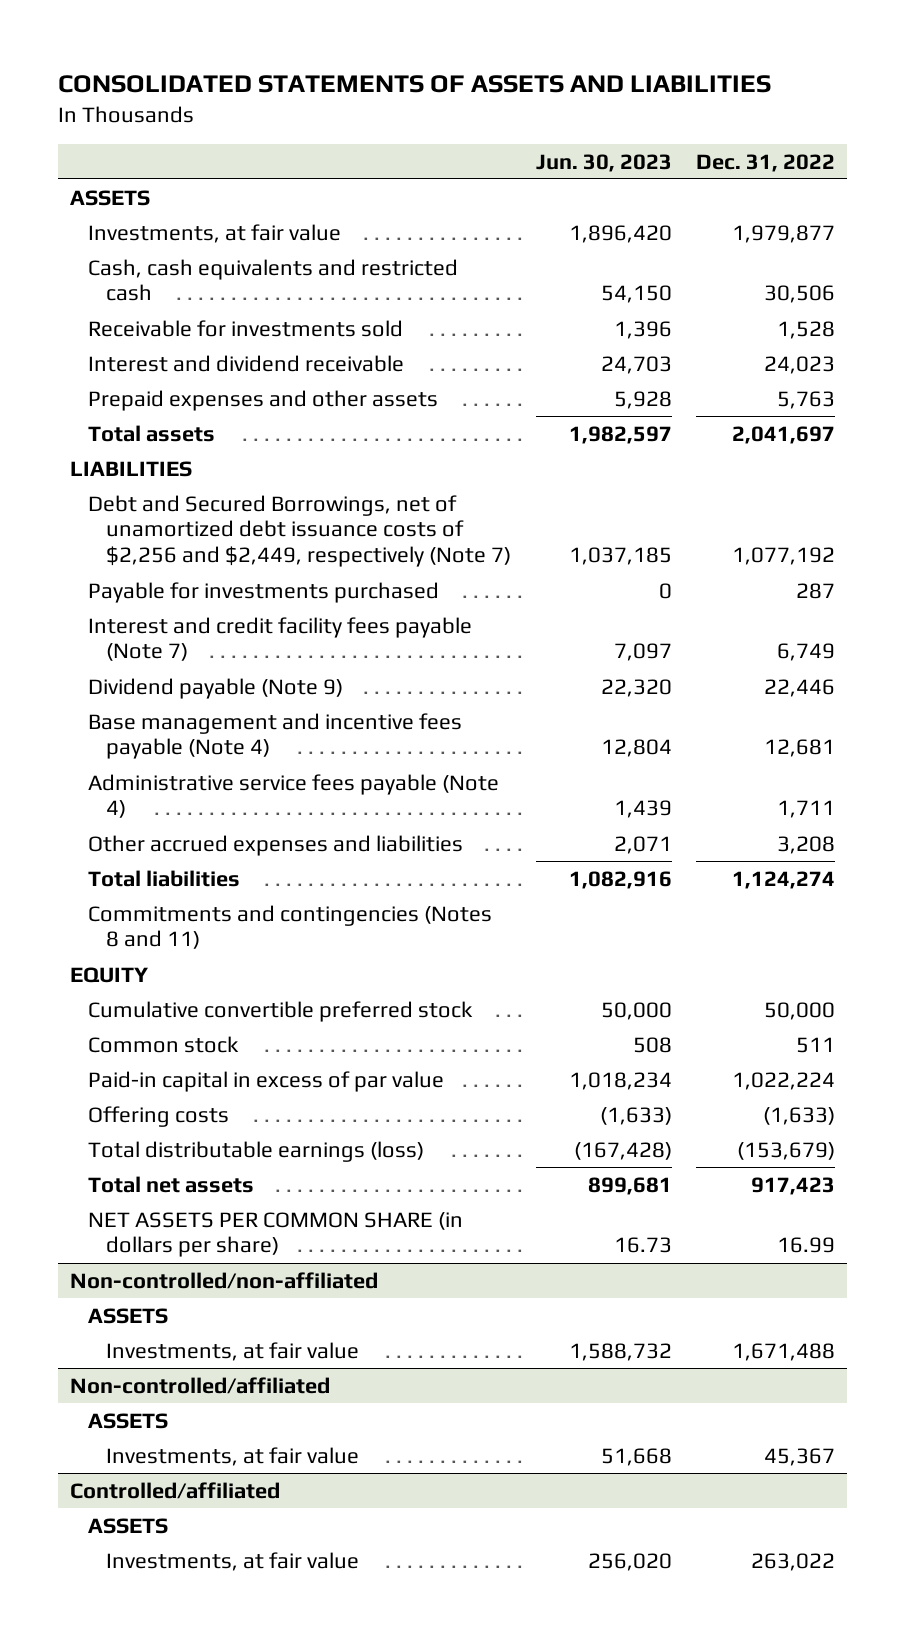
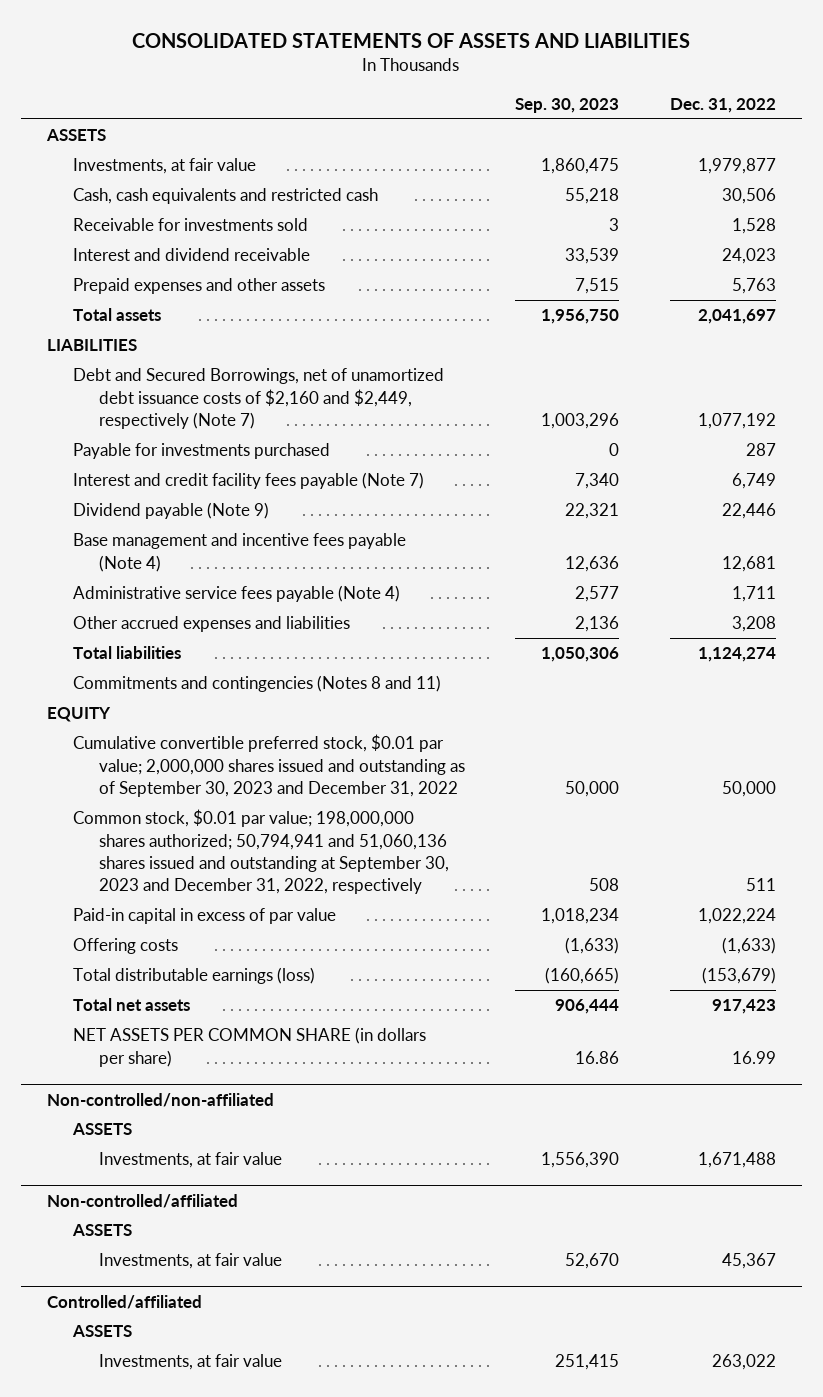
[535,153,672,172] Jun. 30, 2023 -> none
none -> [515,97,620,113] Sep. 30, 2023
[88,494,512,568] Debt and Secured Borrowings, net of unamortized debt issuance costs of $2,256 and $2,449, respectively (Note 7) -> [72,368,444,429] Debt and Secured Borrowings, net of unamortized debt issuance costs of $2,160 and $2,449, respectively (Note 7)
[88,1000,474,1022] Cumulative convertible preferred stock -> [72,734,465,797] Cumulative convertible preferred stock, $0.01 par value; 2,000,000 shares issued and outstanding as of September 30, 2023 and December 31, 2022
[88,1035,240,1053] Common stock -> [72,809,449,895] Common stock, $0.01 par value; 198,000,000 shares authorized; 50,794,941 and 51,060,136 shares issued and outstanding at September 30, 2023 and December 31, 2022, respectively

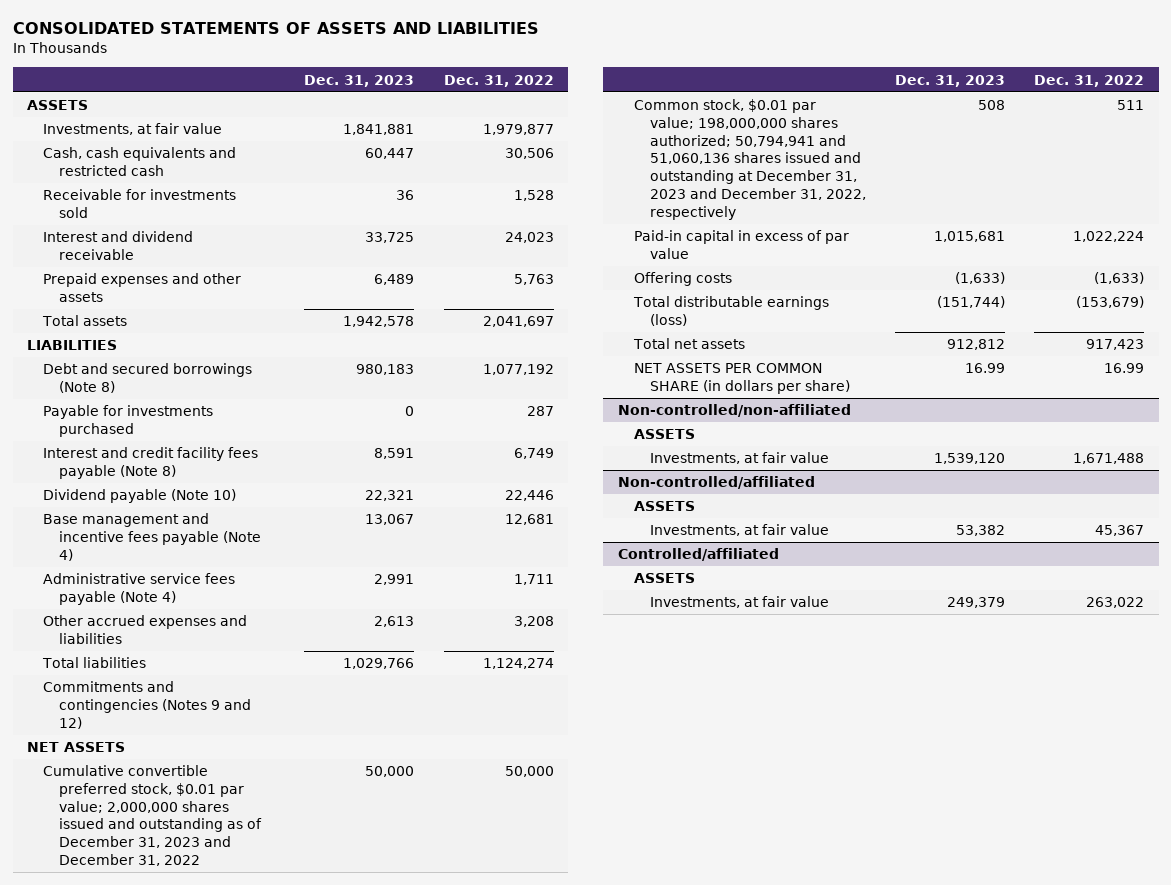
[515,97,620,113] Sep. 30, 2023 -> none
none -> [304,74,415,87] Dec. 31, 2023
[72,368,444,429] Debt and Secured Borrowings, net of unamortized debt issuance costs of $2,160 and $2,449, respectively (Note 7) -> [43,363,253,394] Debt and secured borrowings (Note 8)
[72,472,424,490] Interest and credit facility fees payable (Note 7) -> [43,447,259,480] Interest and credit facility fees payable (Note 8)
[72,502,269,520] Dividend payable (Note 9) -> [43,489,237,504] Dividend payable (Note 10)
[72,675,441,693] Commitments and contingencies (Notes 8 and 11) -> [43,681,252,729] Commitments and contingencies (Notes 9 and 12)
[46,707,111,723] EQUITY -> [27,742,126,753] NET ASSETS
[72,734,465,797] Cumulative convertible preferred stock, $0.01 par value; 2,000,000 shares issued and outstanding as of September 30, 2023 and December 31, 2022 -> [43,765,263,866] Cumulative convertible preferred stock, $0.01 par value; 2,000,000 shares issued and outstanding as of December 31, 2023 and December 31, 2022
[72,809,449,895] Common stock, $0.01 par value; 198,000,000 shares authorized; 50,794,941 and 51,060,136 shares issued and outstanding at September 30, 2023 and December 31, 2022, respectively -> [633,99,866,220] Common stock, $0.01 par value; 198,000,000 shares authorized; 50,794,941 and 51,060,136 shares issued and outstanding at December 31, 2023 and December 31, 2022, respectively

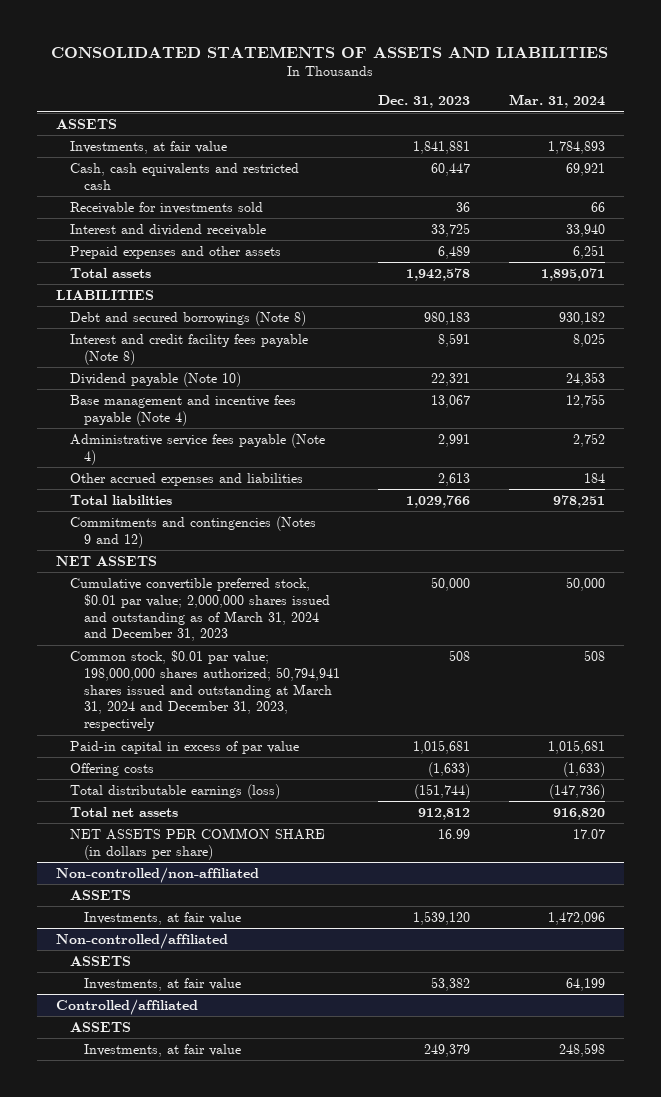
[443,74,554,87] Dec. 31, 2022 -> none
none -> [508,94,605,109] Mar. 31, 2024
[43,405,214,438] Payable for investments purchased -> none
[43,765,263,866] Cumulative convertible preferred stock, $0.01 par value; 2,000,000 shares issued and outstanding as of December 31, 2023 and December 31, 2022 -> [70,577,331,642] Cumulative convertible preferred stock, $0.01 par value; 2,000,000 shares issued and outstanding as of March 31, 2024 and December 31, 2023
[633,99,866,220] Common stock, $0.01 par value; 198,000,000 shares authorized; 50,794,941 and 51,060,136 shares issued and outstanding at December 31, 2023 and December 31, 2022, respectively -> [70,649,341,732] Common stock, $0.01 par value; 198,000,000 shares authorized; 50,794,941 shares issued and outstanding at March 31, 2024 and December 31, 2023, respectively

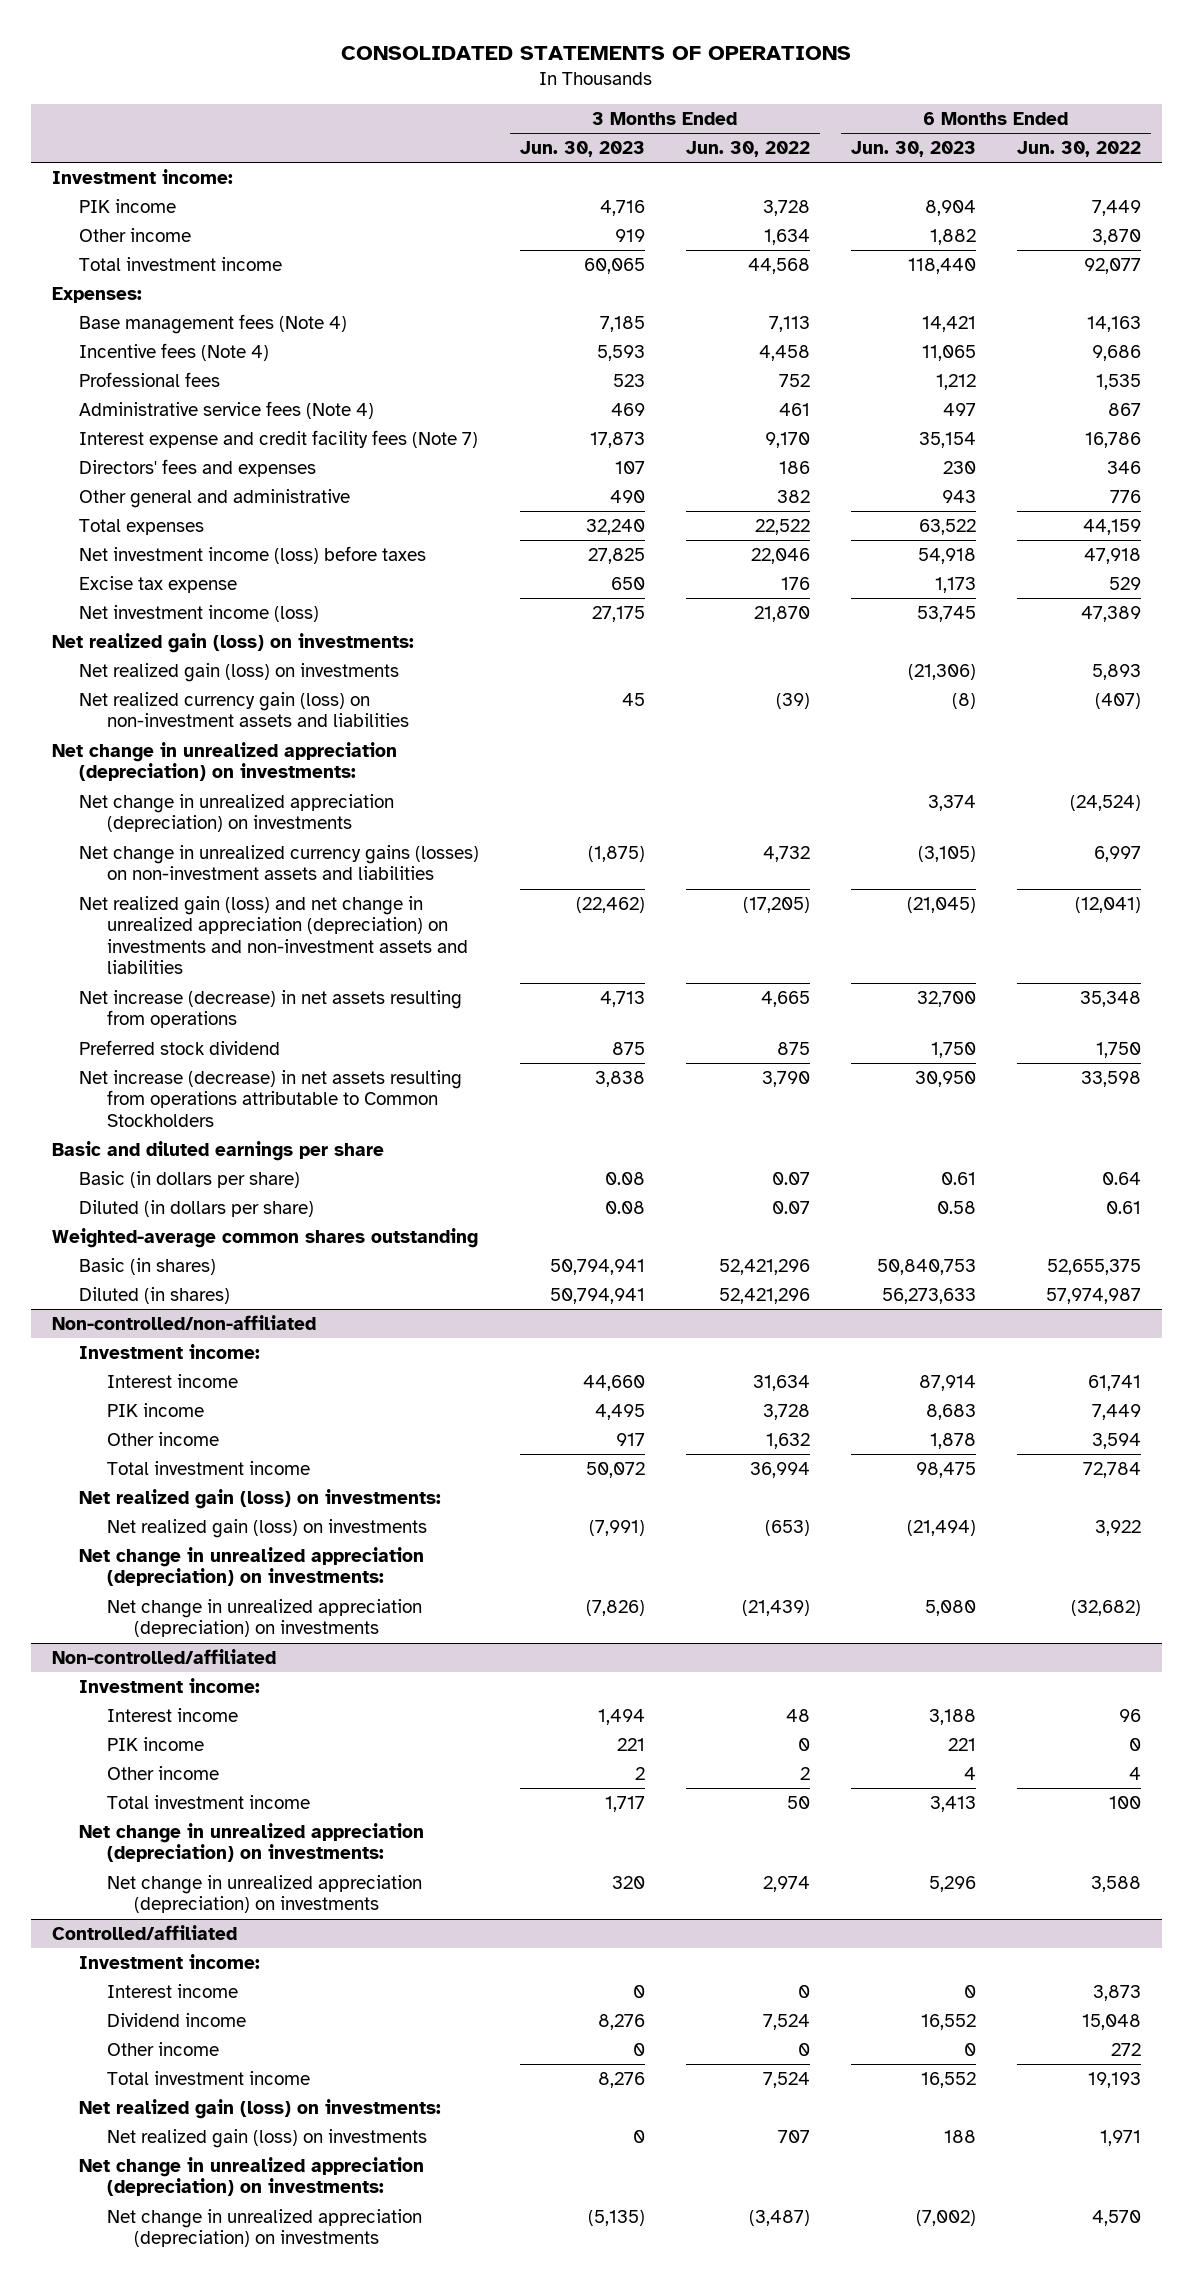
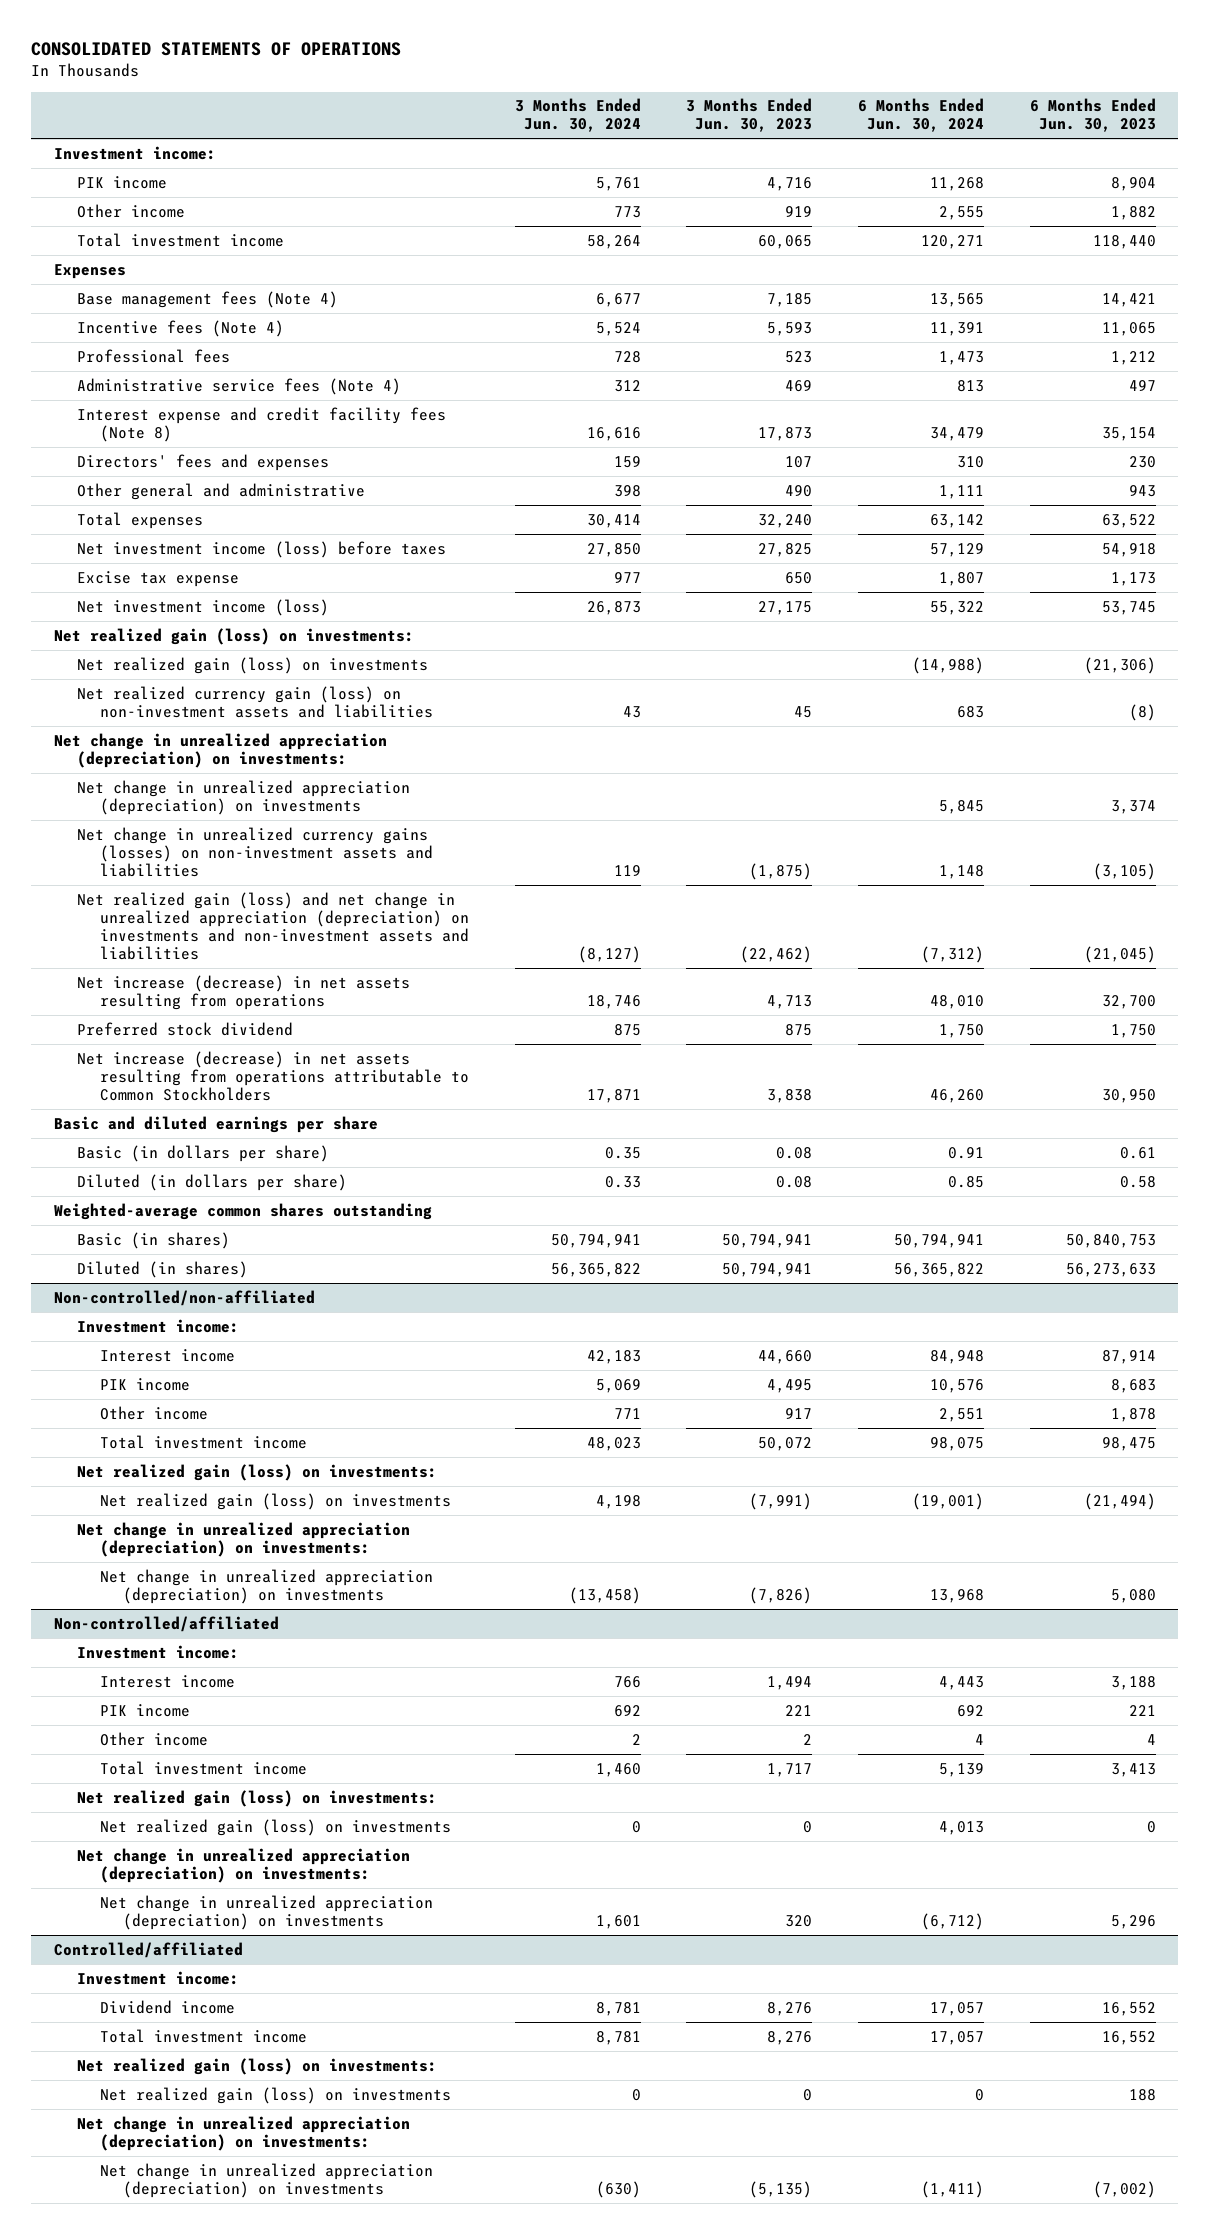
[686,141,811,158] Jun. 30, 2022 -> none
[1017,141,1142,158] Jun. 30, 2022 -> none
none -> [514,98,641,133] 3 Months Ended Jun. 30, 2024
none -> [857,98,984,133] 6 Months Ended Jun. 30, 2024
[51,287,142,304] Expenses: -> [53,263,126,279] Expenses
[79,430,479,449] Interest expense and credit facility fees (Note 7) -> [76,406,446,442] Interest expense and credit facility fees (Note 8)
none -> [76,1789,437,1807] Net realized gain (loss) on investments:
none -> [99,1818,451,1836] Net realized gain (loss) on investments
[106,1984,238,1999] Interest income -> none
[106,2042,219,2057] Other income -> none

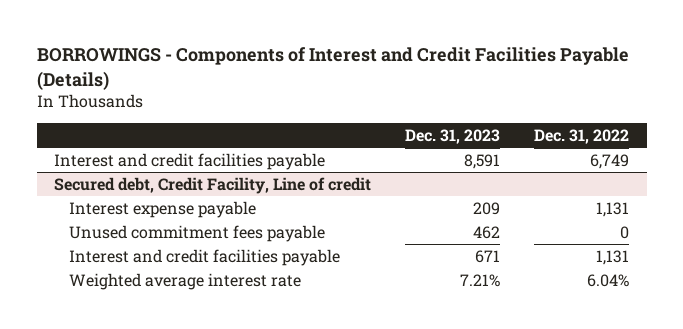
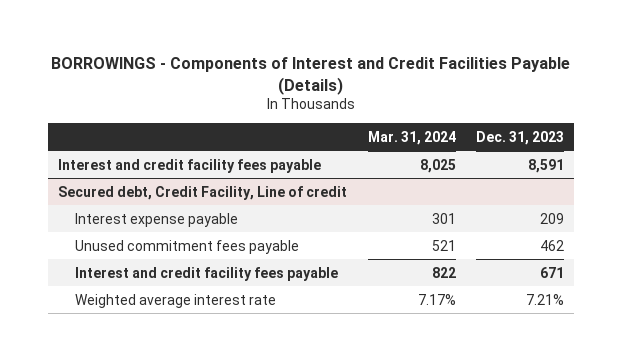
[534,128,630,144] Dec. 31, 2022 -> none
none -> [367,130,456,145] Mar. 31, 2024
[53,152,325,170] Interest and credit facilities payable -> [58,158,322,173] Interest and credit facility fees payable
[68,248,340,266] Interest and credit facilities payable -> [74,266,338,281] Interest and credit facility fees payable

